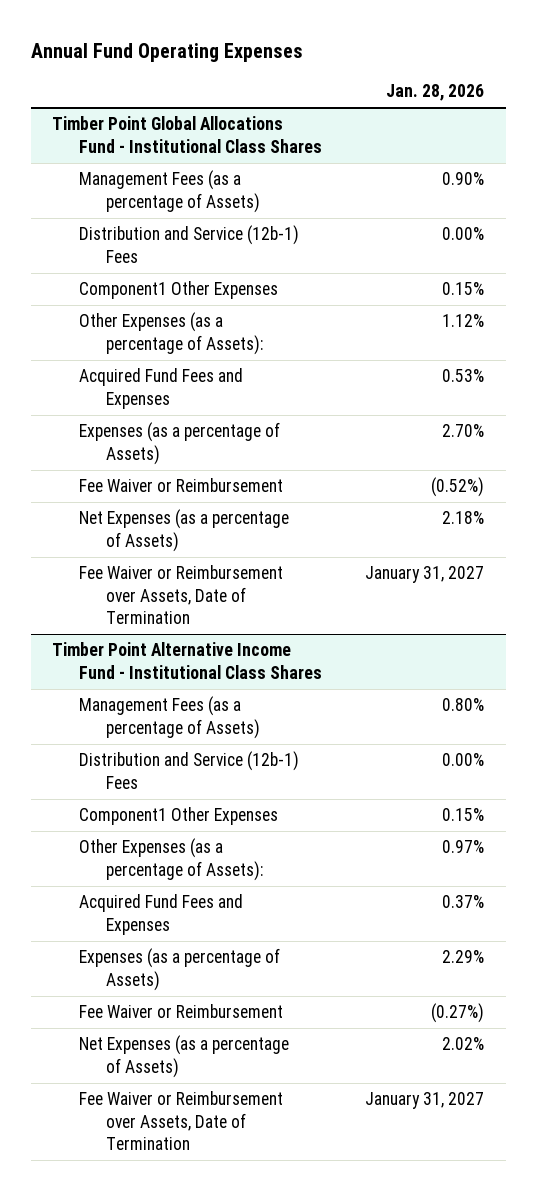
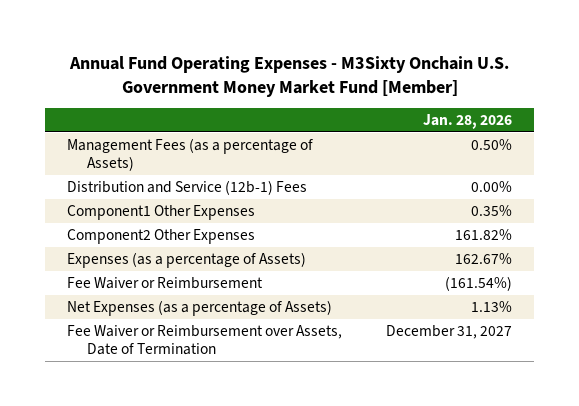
[30,42,303,62] Annual Fund Operating Expenses -> [68,55,509,97] Annual Fund Operating Expenses - M3Sixty Onchain U.S. Government Money Market Fund [Member]
[52,116,323,153] Timber Point Global Allocations Fund - Institutional Class Shares -> none
[79,225,300,263] Distribution and Service (12b-1) Fees -> none
[79,281,279,300] Component1 Other Expenses -> none
[79,312,264,355] Other Expenses (as a percentage of Assets): -> none
[79,368,244,409] Acquired Fund Fees and Expenses -> none
[79,422,281,465] Expenses (as a percentage of Assets) -> none
[79,478,284,493] Fee Waiver or Reimbursement -> none
[79,509,290,552] Net Expenses (as a percentage of Assets) -> none
[79,565,284,625] Fee Waiver or Reimbursement over Assets, Date of Termination -> none
[52,642,323,679] Timber Point Alternative Income Fund - Institutional Class Shares -> none
[79,696,261,739] Management Fees (as a percentage of Assets) -> none
[442,172,485,186] 0.90% -> [471,138,513,150] 0.50%
[79,838,264,881] Other Expenses (as a percentage of Assets): -> none
[79,894,244,935] Acquired Fund Fees and Expenses -> none
[442,808,485,822] 0.15% -> [471,204,513,216] 0.35%
none -> [66,228,255,244] Component2 Other Expenses
[442,950,485,964] 2.29% -> [455,252,513,264] 162.67%
[431,1003,485,1024] (0.27%) -> [445,275,513,291] (161.54%)
[442,1037,485,1051] 2.02% -> [471,300,513,312] 1.13%
[365,1092,485,1110] January 31, 2027 -> [386,324,513,339] December 31, 2027

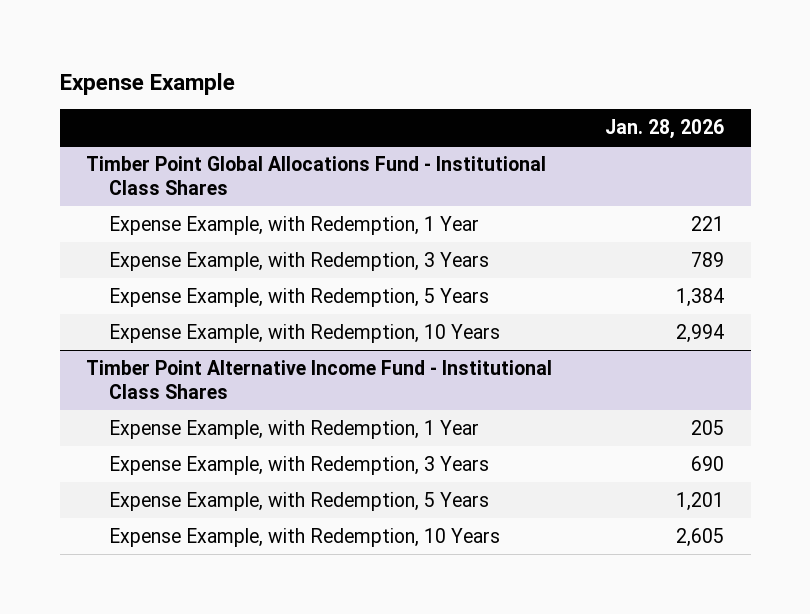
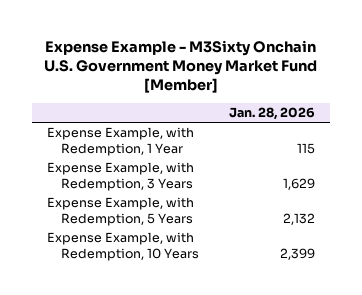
[59,72,235,95] Expense Example -> [44,39,318,94] Expense Example - M3Sixty Onchain U.S. Government Money Market Fund [Member]
[86,156,547,195] Timber Point Global Allocations Fund - Institutional Class Shares -> none
[86,360,553,399] Timber Point Alternative Income Fund - Institutional Class Shares -> none
[109,420,480,440] Expense Example, with Redemption, 1 Year -> none
[109,456,490,476] Expense Example, with Redemption, 3 Years -> none
[109,492,490,512] Expense Example, with Redemption, 5 Years -> none
[109,528,501,548] Expense Example, with Redemption, 10 Years -> none
[691,216,725,232] 221 -> [296,143,315,155] 115
[691,252,725,268] 789 -> [282,178,315,191] 1,629
[676,288,725,308] 1,384 -> [282,213,315,226] 2,132
[676,324,725,344] 2,994 -> [279,248,315,261] 2,399

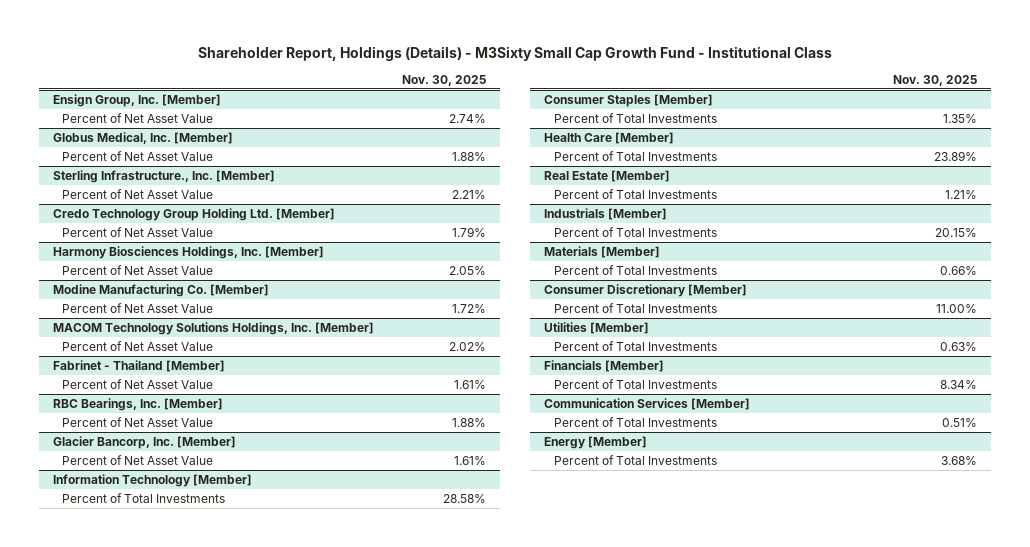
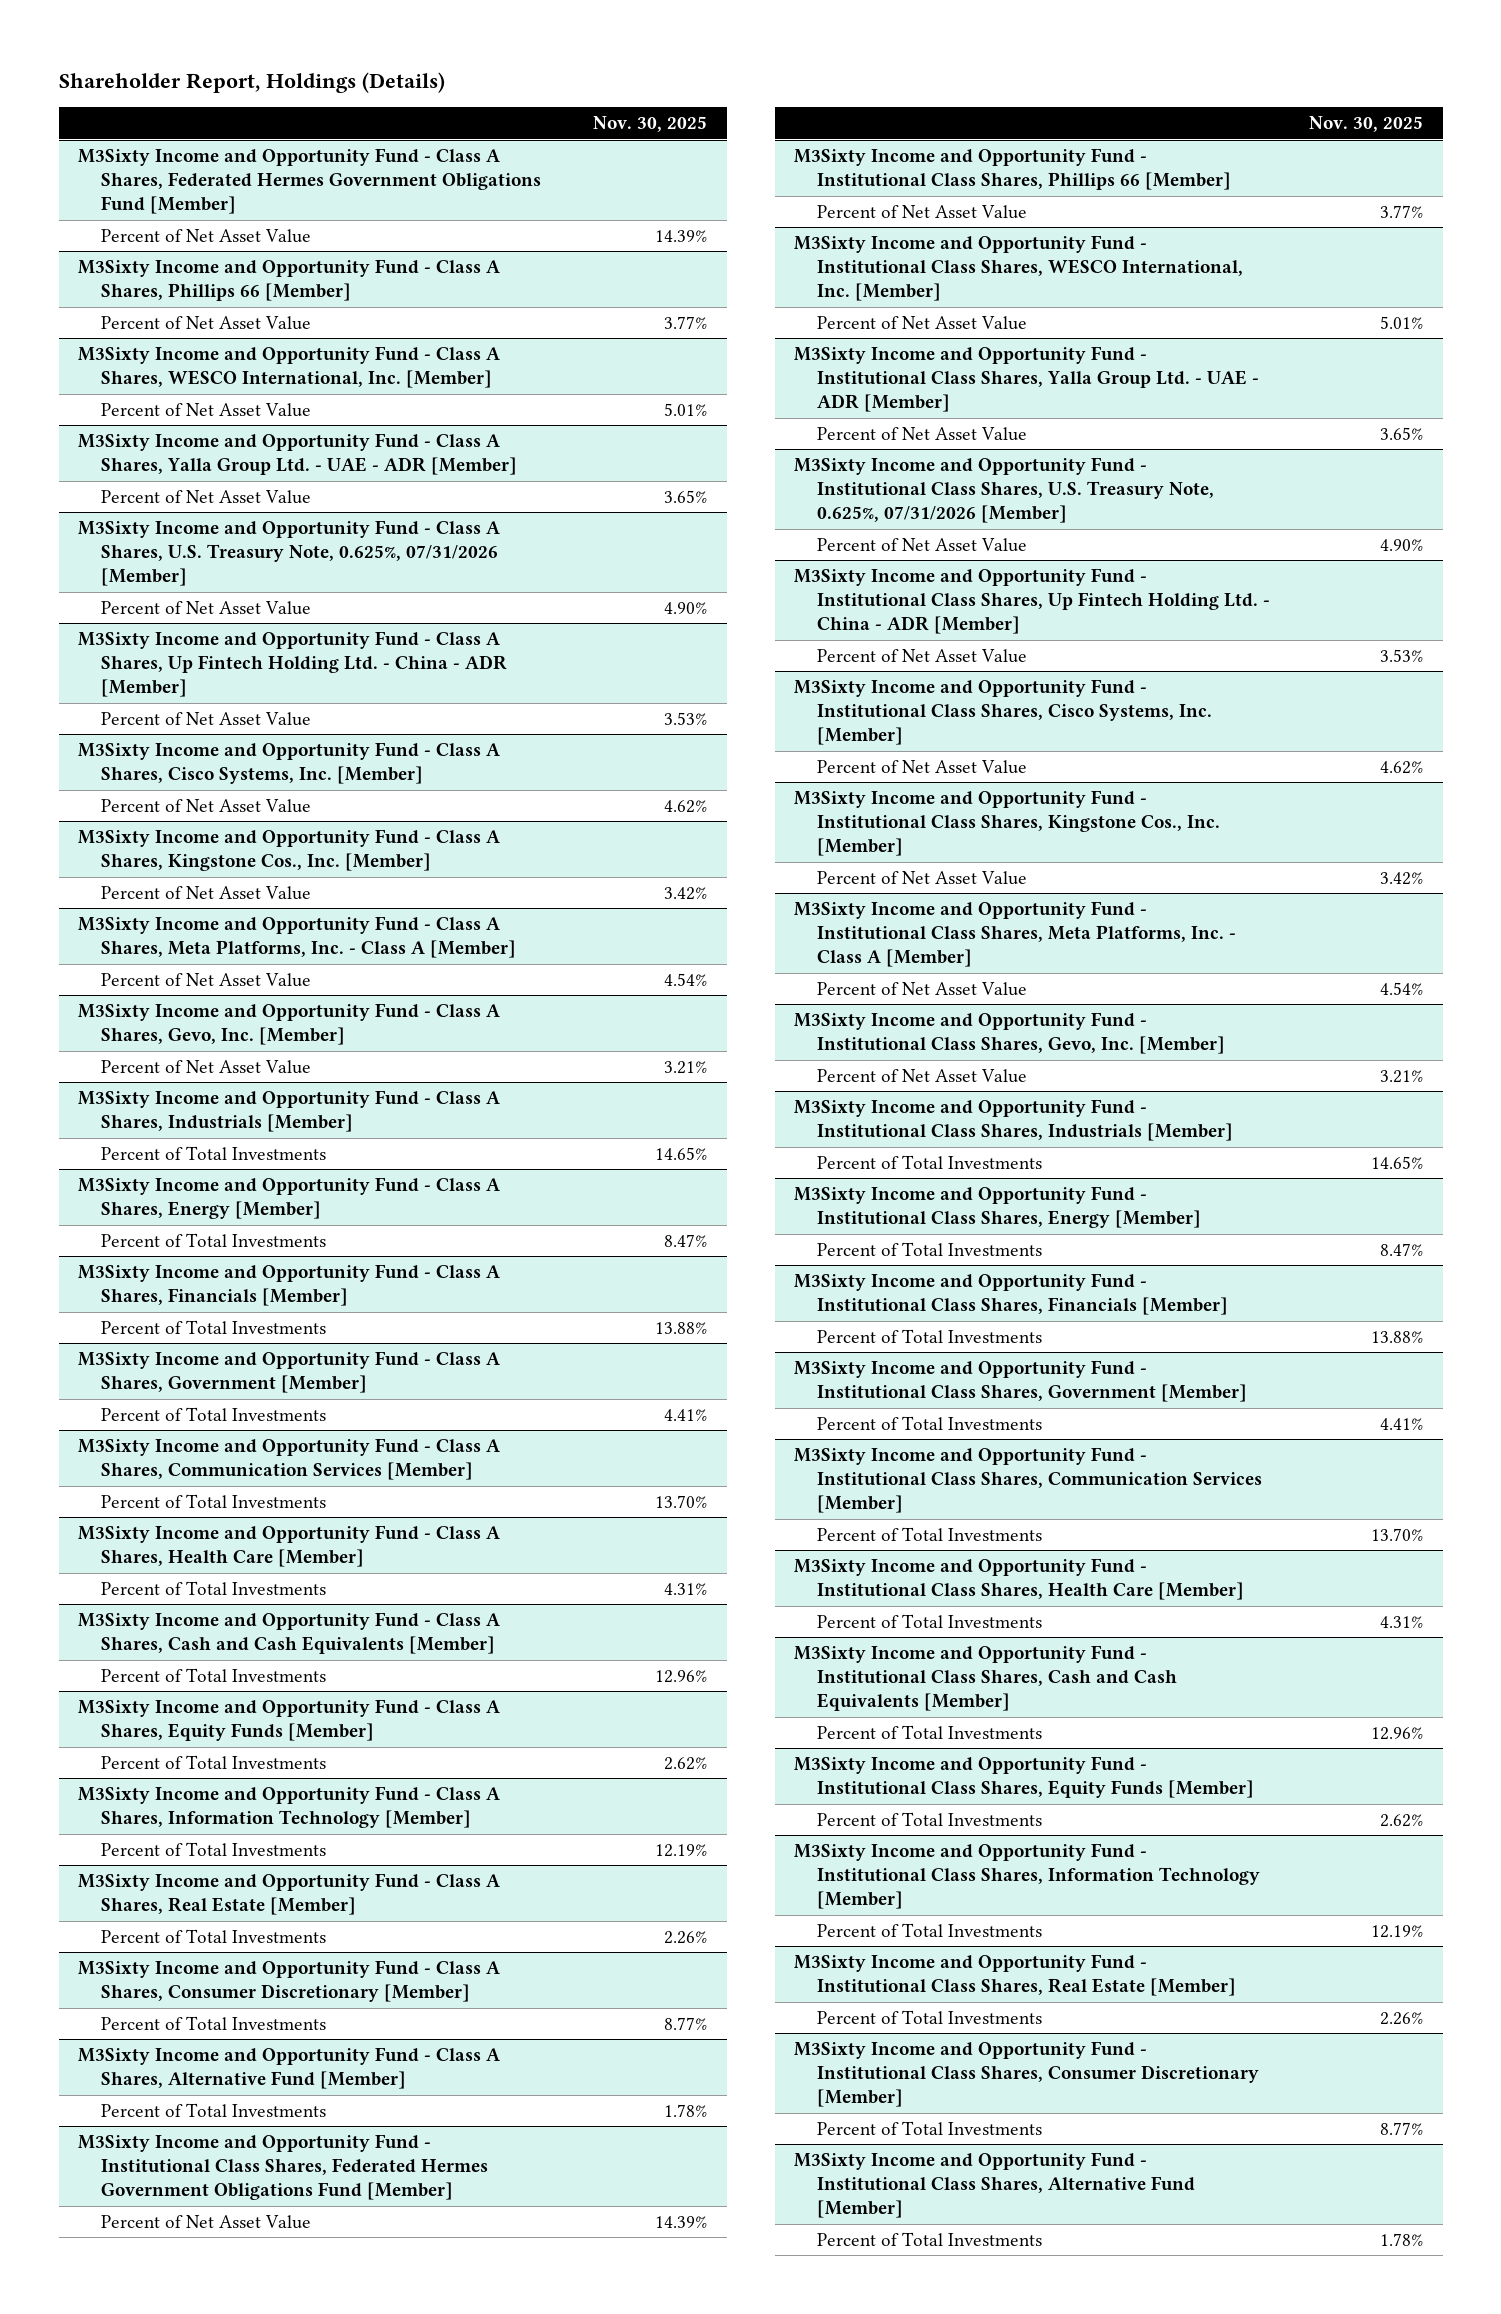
[197,45,832,61] Shareholder Report, Holdings (Details) - M3Sixty Small Cap Growth Fund - Institutional Class -> [58,72,445,94] Shareholder Report, Holdings (Details)
[52,93,221,107] Ensign Group, Inc. [Member] -> none
[52,131,233,144] Globus Medical, Inc. [Member] -> none
[52,169,275,183] Sterling Infrastructure., Inc. [Member] -> none
[52,207,335,221] Credo Technology Group Holding Ltd. [Member] -> none
[52,245,324,259] Harmony Biosciences Holdings, Inc. [Member] -> none
[52,283,269,297] Modine Manufacturing Co. [Member] -> none
[52,321,374,335] MACOM Technology Solutions Holdings, Inc. [Member] -> none
[52,359,225,372] Fabrinet - Thailand [Member] -> none
[52,397,223,411] RBC Bearings, Inc. [Member] -> none
[52,435,236,449] Glacier Bancorp, Inc. [Member] -> none
[52,473,252,487] Information Technology [Member] -> none
[544,93,714,107] Consumer Staples [Member] -> none
[544,131,675,144] Health Care [Member] -> none
[544,169,671,182] Real Estate [Member] -> none
[544,207,668,220] Industrials [Member] -> none
[544,245,661,258] Materials [Member] -> none
[544,283,748,297] Consumer Discretionary [Member] -> none
[544,321,650,334] Utilities [Member] -> none
[544,359,665,372] Financials [Member] -> none
[544,397,751,410] Communication Services [Member] -> none
[544,435,648,449] Energy [Member] -> none
none -> [77,147,542,215] M3Sixty Income and Opportunity Fund - Class A Shares, Federated Hermes Government Obligations Fund [Member]
[448,113,486,123] 2.74% -> [655,229,708,242] 14.39%
none -> [77,258,500,302] M3Sixty Income and Opportunity Fund - Class A Shares, Phillips 66 [Member]
[451,151,486,161] 1.88% -> [664,315,708,329] 3.77%
none -> [77,345,500,389] M3Sixty Income and Opportunity Fund - Class A Shares, WESCO International, Inc. [Member]
[451,189,486,199] 2.21% -> [664,402,708,416] 5.01%
none -> [77,432,518,476] M3Sixty Income and Opportunity Fund - Class A Shares, Yalla Group Ltd. - UAE - ADR [Member]
[451,226,486,237] 1.79% -> [664,489,708,503] 3.65%
none -> [77,519,500,587] M3Sixty Income and Opportunity Fund - Class A Shares, U.S. Treasury Note, 0.625%, 07/31/2026 [Member]
[448,265,486,275] 2.05% -> [664,601,708,614] 4.90%
none -> [77,630,508,698] M3Sixty Income and Opportunity Fund - Class A Shares, Up Fintech Holding Ltd. - China - ADR [Member]
[451,303,486,313] 1.72% -> [664,711,708,725] 3.53%
none -> [77,741,500,785] M3Sixty Income and Opportunity Fund - Class A Shares, Cisco Systems, Inc. [Member]
[448,341,486,351] 2.02% -> [664,799,708,813] 4.62%
none -> [77,828,500,872] M3Sixty Income and Opportunity Fund - Class A Shares, Kingstone Cos., Inc. [Member]
[453,379,486,389] 1.61% -> [664,886,708,900] 3.42%
none -> [77,915,517,959] M3Sixty Income and Opportunity Fund - Class A Shares, Meta Platforms, Inc. - Class A [Member]
[451,417,486,427] 1.88% -> [664,972,708,986] 4.54%
none -> [77,1002,500,1046] M3Sixty Income and Opportunity Fund - Class A Shares, Gevo, Inc. [Member]
[453,455,486,465] 1.61% -> [664,1060,708,1074] 3.21%
none -> [77,1089,500,1133] M3Sixty Income and Opportunity Fund - Class A Shares, Industrials [Member]
[442,493,486,503] 28.58% -> [655,1146,708,1160] 14.65%
none -> [77,1176,500,1220] M3Sixty Income and Opportunity Fund - Class A Shares, Energy [Member]
[943,113,978,123] 1.35% -> [664,1233,708,1247] 8.47%
none -> [77,1263,500,1307] M3Sixty Income and Opportunity Fund - Class A Shares, Financials [Member]
[934,150,978,161] 23.89% -> [655,1321,708,1334] 13.88%
none -> [77,1350,500,1394] M3Sixty Income and Opportunity Fund - Class A Shares, Government [Member]
[945,189,978,199] 1.21% -> [664,1408,708,1421] 4.41%
none -> [77,1437,500,1481] M3Sixty Income and Opportunity Fund - Class A Shares, Communication Services [Member]
[935,227,978,237] 20.15% -> [655,1494,708,1508] 13.70%
none -> [77,1524,500,1568] M3Sixty Income and Opportunity Fund - Class A Shares, Health Care [Member]
[940,265,978,275] 0.66% -> [664,1582,708,1595] 4.31%
none -> [77,1611,500,1655] M3Sixty Income and Opportunity Fund - Class A Shares, Cash and Cash Equivalents [Member]
[936,303,978,313] 11.00% -> [655,1669,708,1683] 12.96%
none -> [77,1698,500,1742] M3Sixty Income and Opportunity Fund - Class A Shares, Equity Funds [Member]
[940,341,978,351] 0.63% -> [664,1756,708,1770] 2.62%
none -> [77,1785,500,1829] M3Sixty Income and Opportunity Fund - Class A Shares, Information Technology [Member]
[940,379,978,389] 8.34% -> [655,1843,708,1857] 12.19%
none -> [77,1872,500,1916] M3Sixty Income and Opportunity Fund - Class A Shares, Real Estate [Member]
[942,417,978,427] 0.51% -> [664,1930,708,1944] 2.26%
none -> [77,1959,500,2003] M3Sixty Income and Opportunity Fund - Class A Shares, Consumer Discretionary [Member]
[941,455,978,465] 3.68% -> [664,2016,708,2030] 8.77%
none -> [77,2046,500,2090] M3Sixty Income and Opportunity Fund - Class A Shares, Alternative Fund [Member]
none -> [101,2102,327,2117] Percent of Total Investments
none -> [77,2133,489,2201] M3Sixty Income and Opportunity Fund - Institutional Class Shares, Federated Hermes Government Obligations Fund [Member]
none -> [101,2214,312,2229] Percent of Net Asset Value
none -> [793,147,1232,191] M3Sixty Income and Opportunity Fund - Institutional Class Shares, Phillips 66 [Member]
none -> [817,204,1028,219] Percent of Net Asset Value
none -> [793,234,1244,302] M3Sixty Income and Opportunity Fund - Institutional Class Shares, WESCO International, Inc. [Member]
none -> [817,315,1028,330] Percent of Net Asset Value
none -> [793,345,1260,413] M3Sixty Income and Opportunity Fund - Institutional Class Shares, Yalla Group Ltd. - UAE - ADR [Member]
none -> [817,426,1028,441] Percent of Net Asset Value
none -> [793,456,1215,524] M3Sixty Income and Opportunity Fund - Institutional Class Shares, U.S. Treasury Note, 0.625%, 07/31/2026 [Member]
none -> [817,537,1028,552] Percent of Net Asset Value
none -> [793,567,1271,635] M3Sixty Income and Opportunity Fund - Institutional Class Shares, Up Fintech Holding Ltd. - China - ADR [Member]
none -> [817,648,1028,663] Percent of Net Asset Value
none -> [793,678,1213,746] M3Sixty Income and Opportunity Fund - Institutional Class Shares, Cisco Systems, Inc. [Member]
none -> [817,759,1028,774] Percent of Net Asset Value
none -> [793,789,1221,857] M3Sixty Income and Opportunity Fund - Institutional Class Shares, Kingstone Cos., Inc. [Member]
none -> [817,870,1028,885] Percent of Net Asset Value
none -> [793,900,1237,968] M3Sixty Income and Opportunity Fund - Institutional Class Shares, Meta Platforms, Inc. - Class A [Member]
none -> [817,981,1028,996] Percent of Net Asset Value
none -> [793,1011,1226,1055] M3Sixty Income and Opportunity Fund - Institutional Class Shares, Gevo, Inc. [Member]
none -> [817,1068,1028,1083] Percent of Net Asset Value
none -> [793,1098,1234,1142] M3Sixty Income and Opportunity Fund - Institutional Class Shares, Industrials [Member]
none -> [817,1154,1043,1169] Percent of Total Investments
none -> [793,1185,1202,1229] M3Sixty Income and Opportunity Fund - Institutional Class Shares, Energy [Member]
none -> [817,1241,1043,1256] Percent of Total Investments
none -> [793,1272,1229,1316] M3Sixty Income and Opportunity Fund - Institutional Class Shares, Financials [Member]
none -> [817,1328,1043,1343] Percent of Total Investments
none -> [793,1359,1248,1403] M3Sixty Income and Opportunity Fund - Institutional Class Shares, Government [Member]
none -> [817,1415,1043,1430] Percent of Total Investments
none -> [793,1446,1263,1514] M3Sixty Income and Opportunity Fund - Institutional Class Shares, Communication Services [Member]
none -> [817,1526,1043,1541] Percent of Total Investments
none -> [793,1557,1245,1601] M3Sixty Income and Opportunity Fund - Institutional Class Shares, Health Care [Member]
none -> [817,1613,1043,1628] Percent of Total Investments
none -> [793,1644,1178,1712] M3Sixty Income and Opportunity Fund - Institutional Class Shares, Cash and Cash Equivalents [Member]
none -> [817,1724,1043,1739] Percent of Total Investments
none -> [793,1755,1255,1799] M3Sixty Income and Opportunity Fund - Institutional Class Shares, Equity Funds [Member]
none -> [817,1811,1043,1826] Percent of Total Investments
none -> [793,1842,1261,1910] M3Sixty Income and Opportunity Fund - Institutional Class Shares, Information Technology [Member]
none -> [817,1922,1043,1937] Percent of Total Investments
none -> [793,1953,1237,1997] M3Sixty Income and Opportunity Fund - Institutional Class Shares, Real Estate [Member]
none -> [817,2009,1043,2024] Percent of Total Investments
none -> [793,2040,1260,2108] M3Sixty Income and Opportunity Fund - Institutional Class Shares, Consumer Discretionary [Member]
none -> [817,2120,1043,2135] Percent of Total Investments
none -> [793,2151,1196,2219] M3Sixty Income and Opportunity Fund - Institutional Class Shares, Alternative Fund [Member]
none -> [817,2231,1043,2246] Percent of Total Investments

